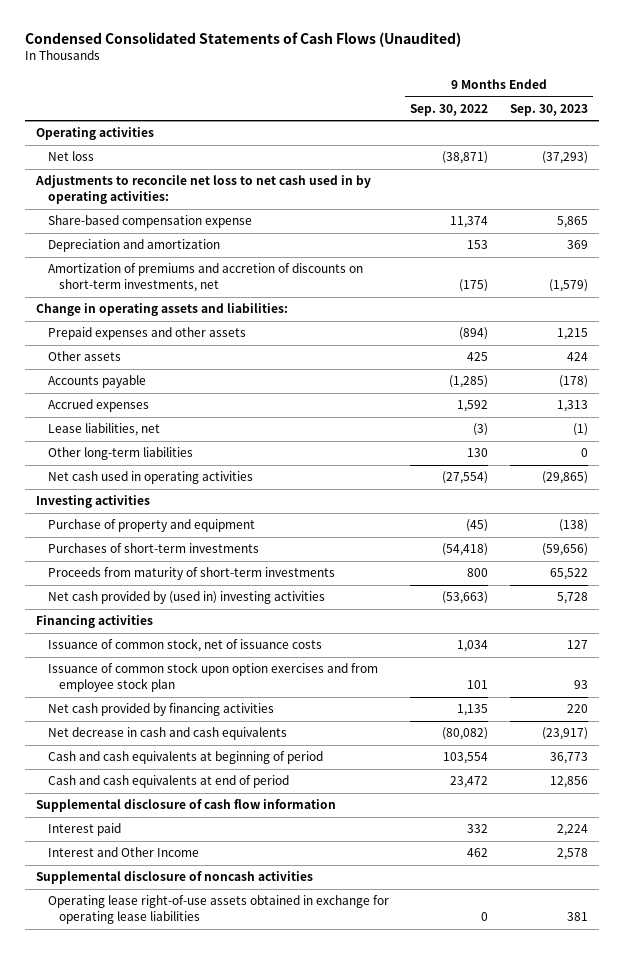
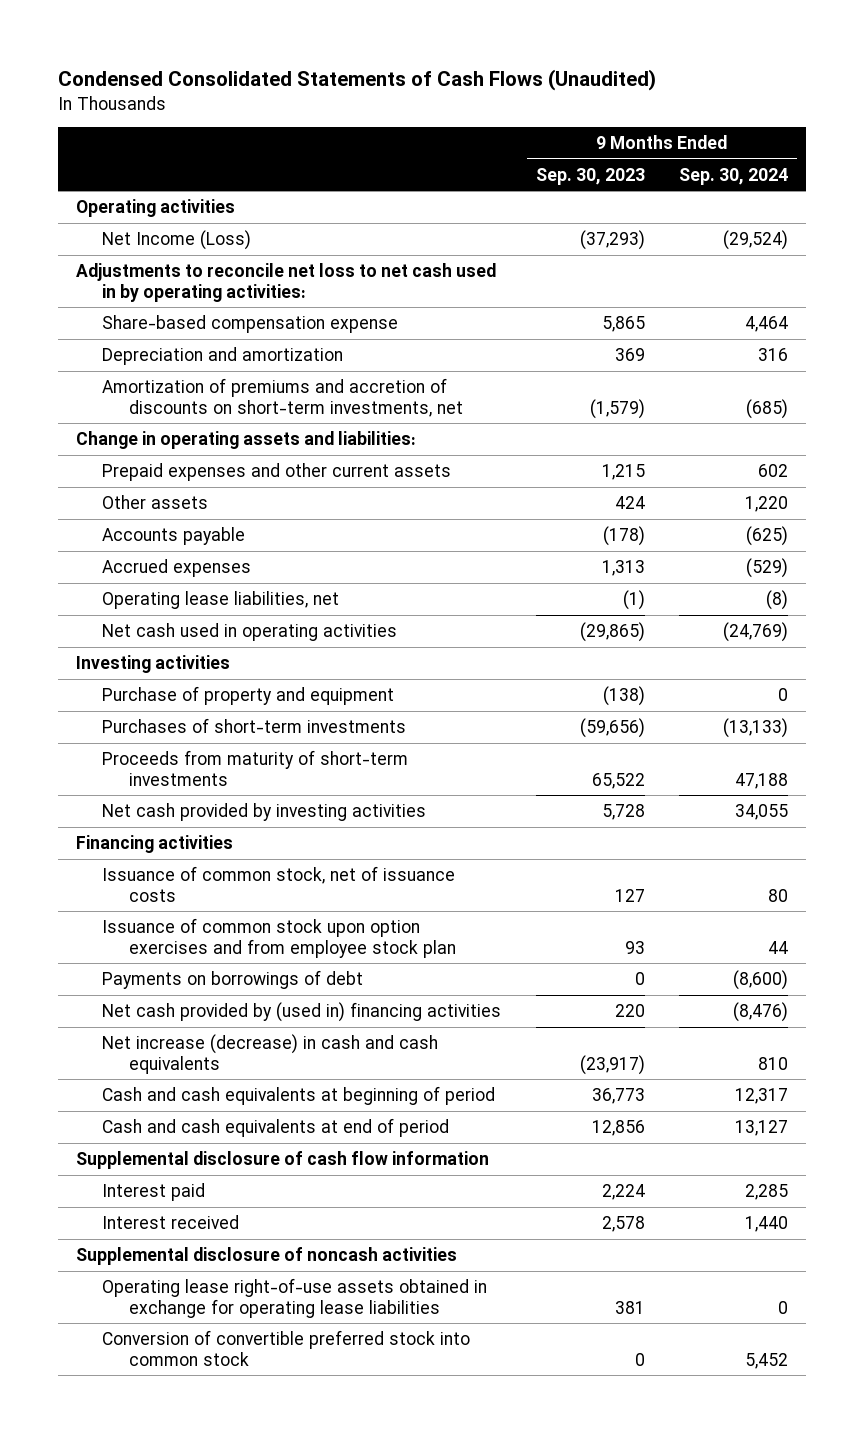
[410,103,489,116] Sep. 30, 2022 -> none
none -> [679,167,789,185] Sep. 30, 2024
[47,151,94,162] Net loss -> [102,230,252,251] Net Income (Loss)
[47,327,246,341] Prepaid expenses and other assets -> [102,463,452,482] Prepaid expenses and other current assets
[47,447,193,461] Other long-term liabilities -> none
[47,423,160,437] Lease liabilities, net -> [102,591,340,610] Operating lease liabilities, net
[47,591,325,605] Net cash provided by (used in) investing activities -> [102,803,427,822] Net cash provided by investing activities
none -> [102,970,364,990] Payments on borrowings of debt
[47,703,274,717] Net cash provided by financing activities -> [102,1002,502,1023] Net cash provided by (used in) financing activities
[47,727,287,741] Net decrease in cash and cash equivalents -> [102,1034,439,1074] Net increase (decrease) in cash and cash equivalents
[47,847,199,858] Interest and Other Income -> [102,1215,240,1230] Interest received
none -> [102,1330,471,1366] Conversion of convertible preferred stock into common stock

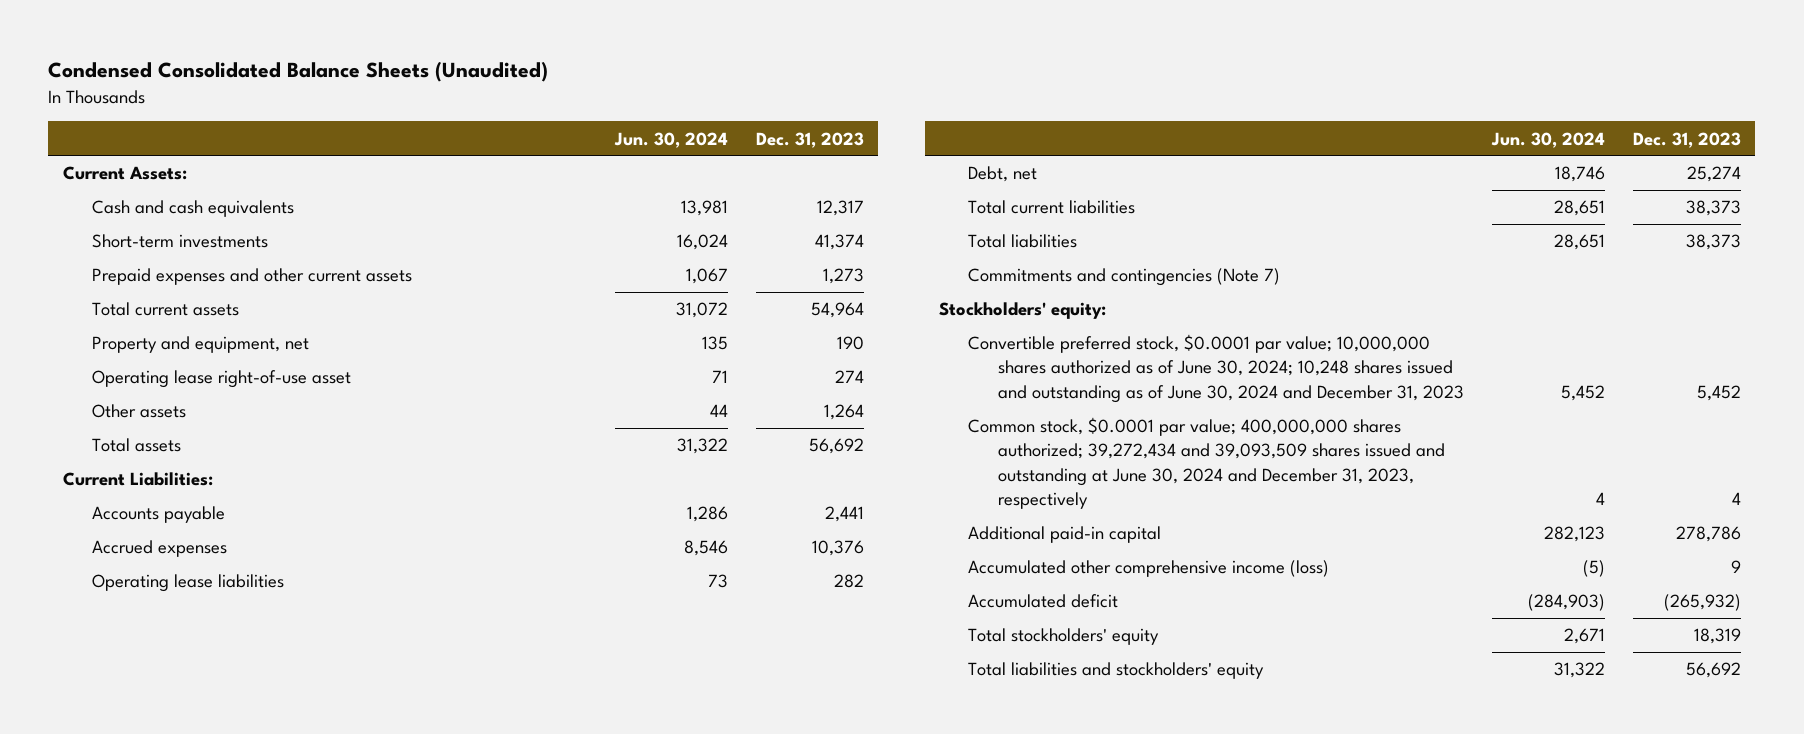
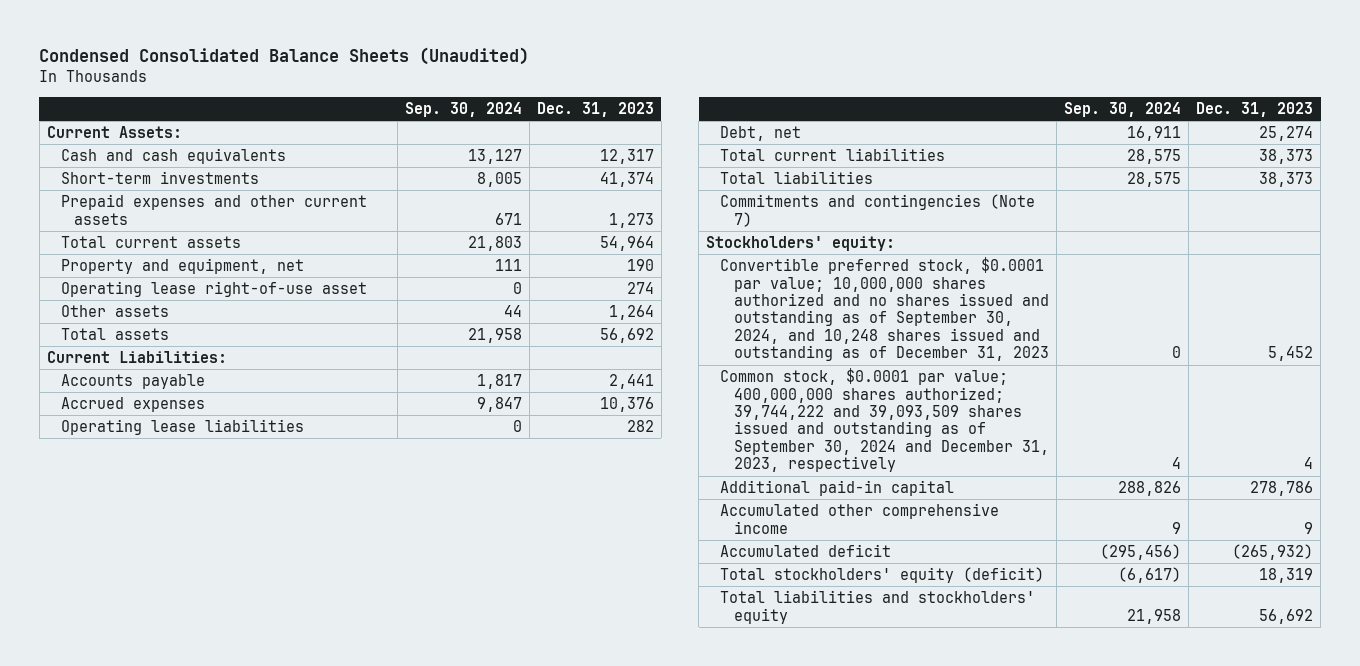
[614,131,729,148] Jun. 30, 2024 -> none
none -> [404,102,522,118] Sep. 30, 2024
[968,334,1464,403] Convertible preferred stock, $0.0001 par value; 10,000,000 shares authorized as of June 30, 2024; 10,248 shares issued and outstanding as of June 30, 2024 and December 31, 2023 -> [720,257,1049,362] Convertible preferred stock, $0.0001 par value; 10,000,000 shares authorized and no shares issued and outstanding as of September 30, 2024, and 10,248 shares issued and outstanding as of December 31, 2023
[968,417,1445,509] Common stock, $0.0001 par value; 400,000,000 shares authorized; 39,272,434 and 39,093,509 shares issued and outstanding at June 30, 2024 and December 31, 2023, respectively -> [720,368,1049,473] Common stock, $0.0001 par value; 400,000,000 shares authorized; 39,744,222 and 39,093,509 shares issued and outstanding as of September 30, 2024 and December 31, 2023, respectively
[968,560,1330,578] Accumulated other comprehensive income (loss) -> [720,503,1000,534] Accumulated other comprehensive income
[968,628,1160,646] Total stockholders' equity -> [720,567,1045,584] Total stockholders' equity (deficit)

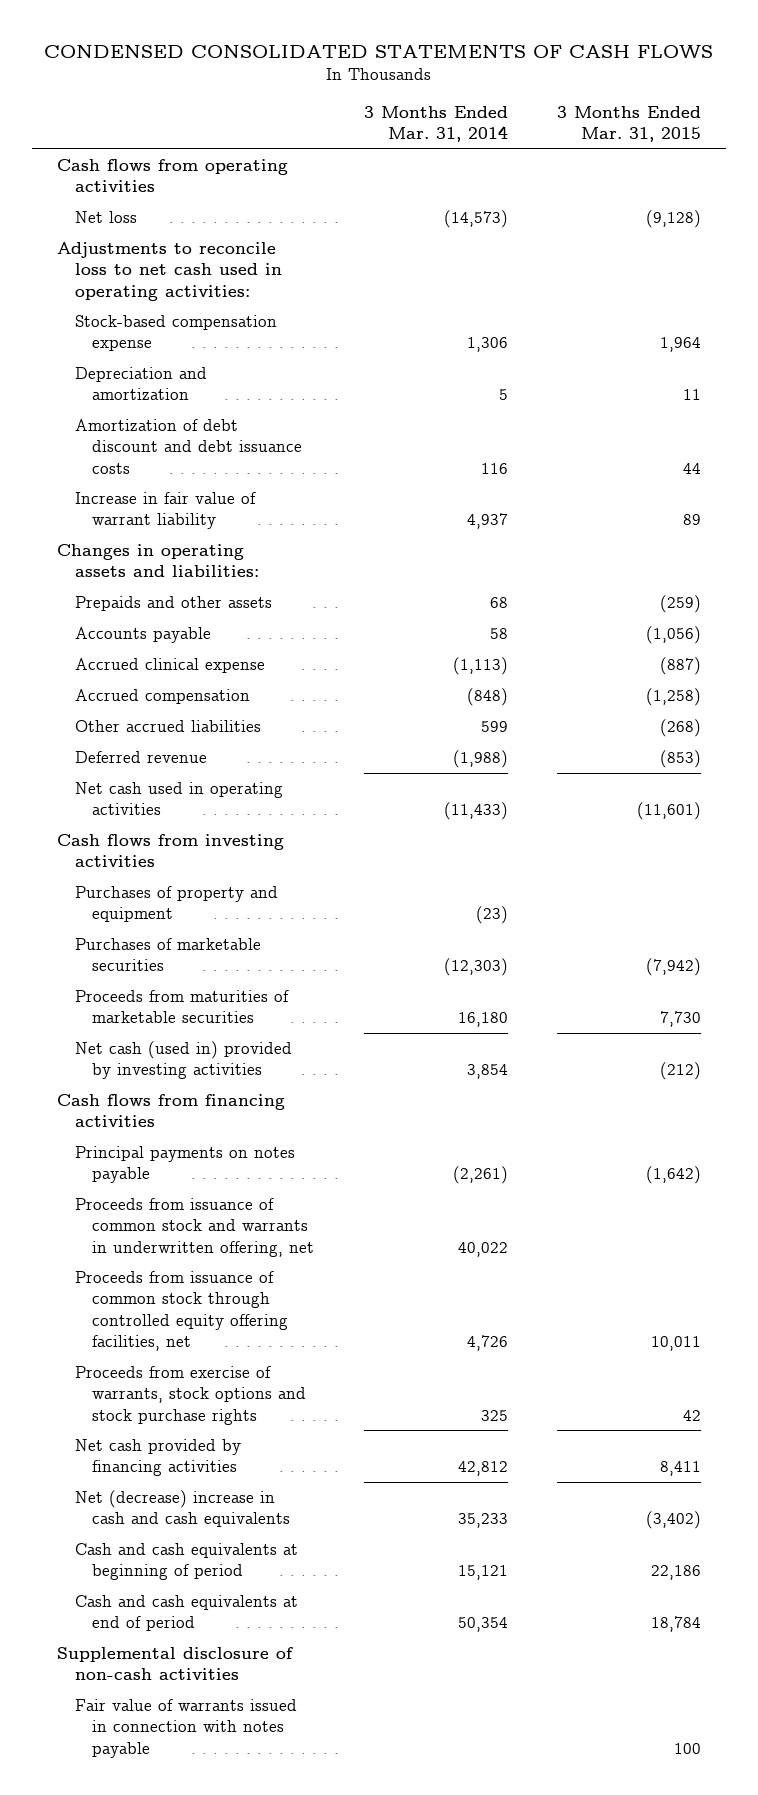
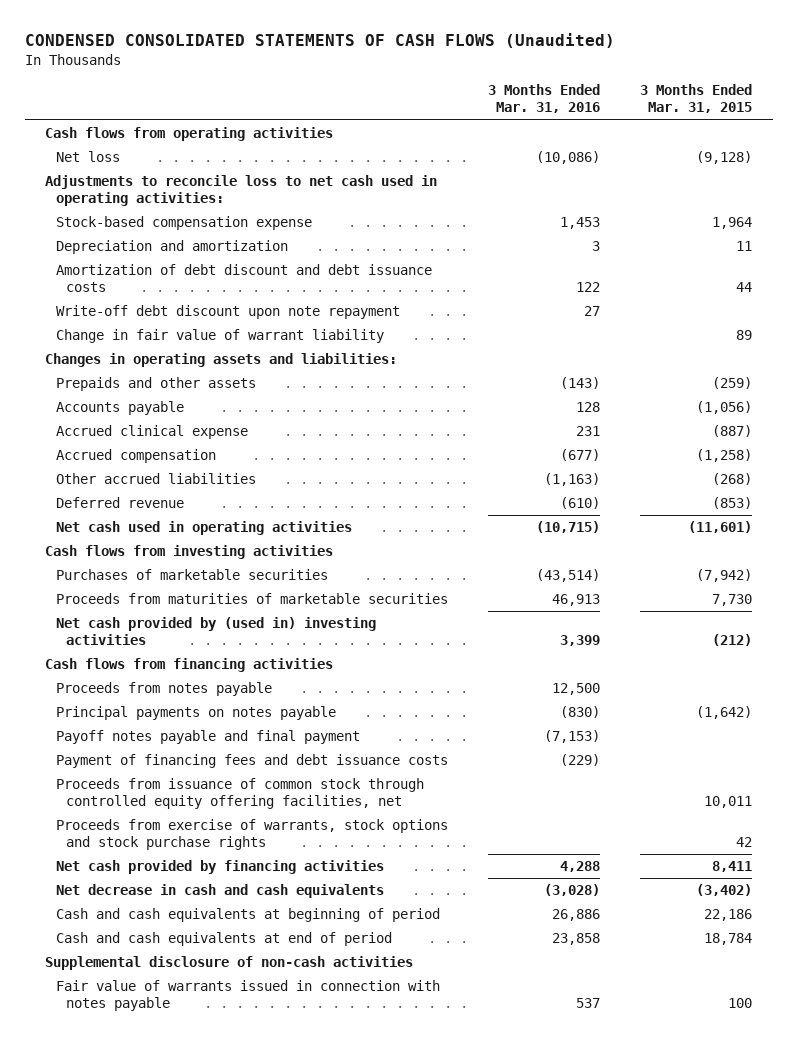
[44,44,714,58] CONDENSED CONSOLIDATED STATEMENTS OF CASH FLOWS -> [25,33,616,49] CONDENSED CONSOLIDATED STATEMENTS OF CASH FLOWS (Unaudited)
[363,105,508,143] 3 Months Ended Mar. 31, 2014 -> none
none -> [488,84,601,114] 3 Months Ended Mar. 31, 2016
none -> [55,305,400,320] Write-off debt discount upon note repayment
[74,491,256,530] Increase in fair value of warrant liability -> [55,329,384,344] Change in fair value of warrant liability
[74,885,278,923] Purchases of property and equipment -> none
[74,1040,292,1080] Net cash (used in) provided by investing activities -> [55,617,376,646] Net cash provided by (used in) investing activities
none -> [55,682,272,697] Proceeds from notes payable
[74,1197,315,1257] Proceeds from issuance of common stock and warrants in underwritten offering, net -> none
none -> [55,730,360,745] Payoff notes payable and final payment
none -> [55,754,448,769] Payment of financing fees and debt issuance costs
[74,1489,291,1528] Net (decrease) increase in cash and cash equivalents -> [55,884,384,899] Net decrease in cash and cash equivalents

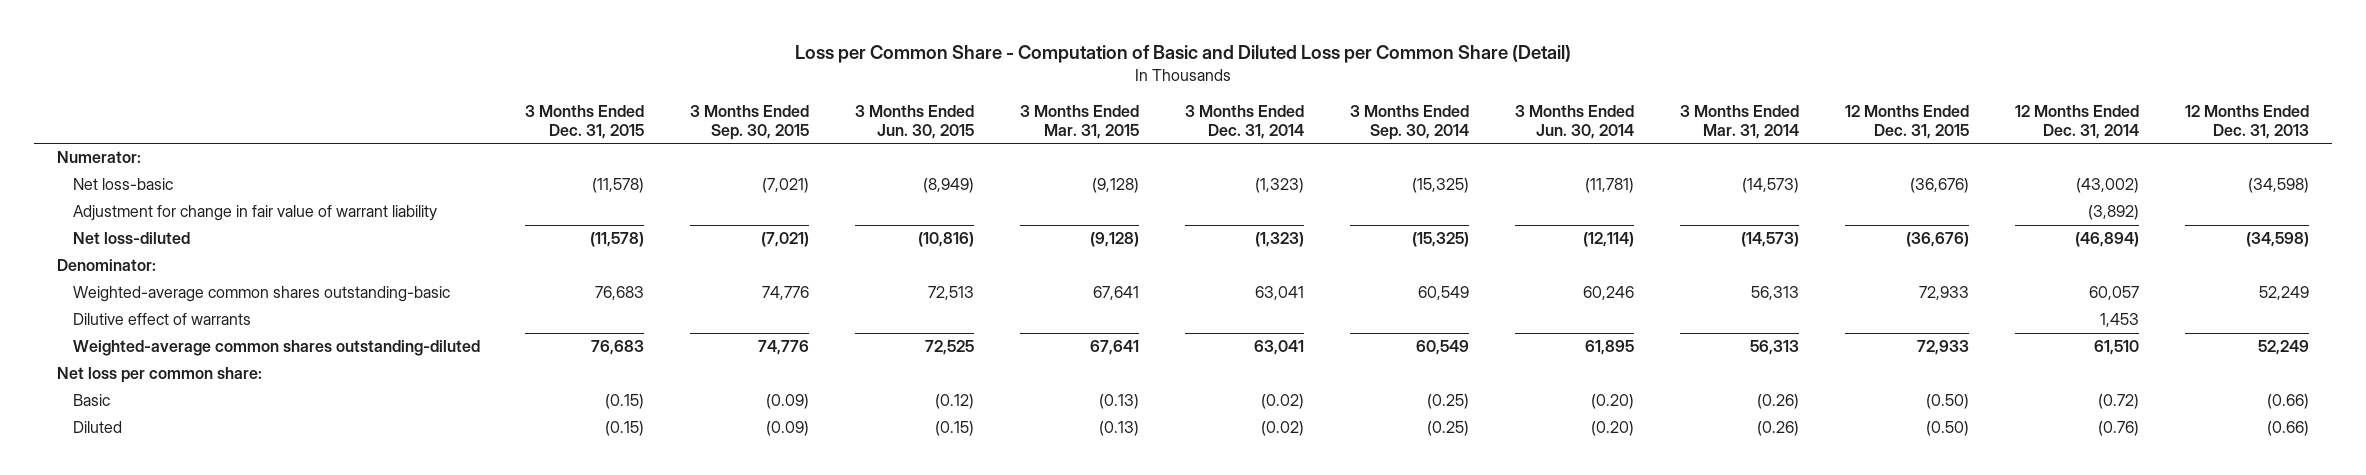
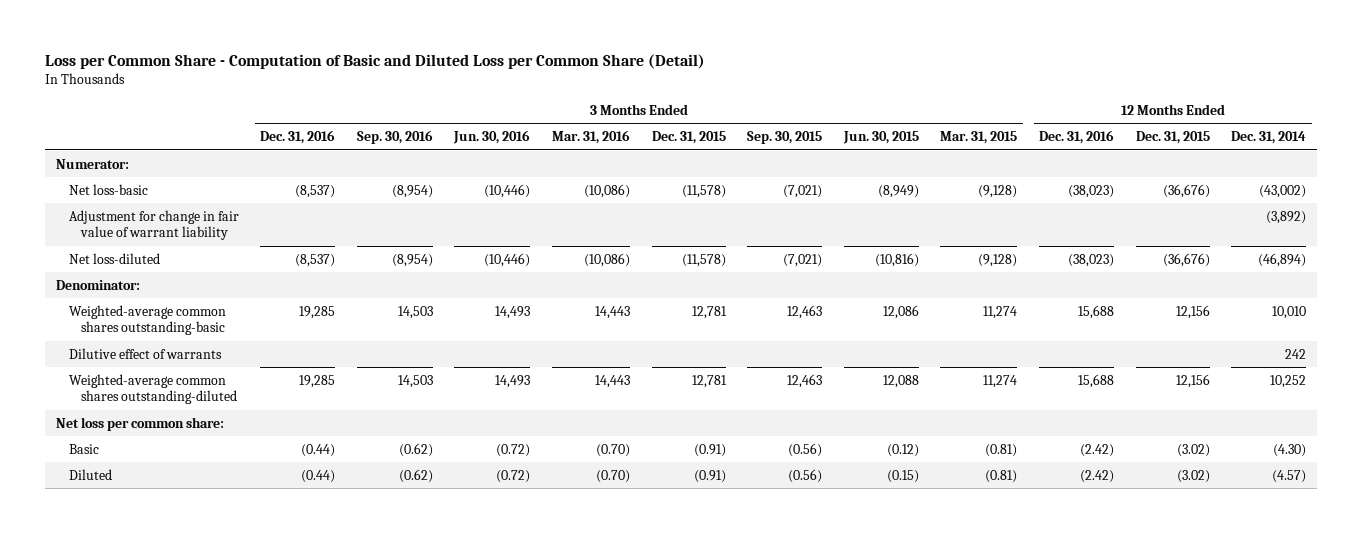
[1185,104,1305,139] 3 Months Ended Dec. 31, 2014 -> none
[1350,104,1470,140] 3 Months Ended Sep. 30, 2014 -> none
[1514,104,1634,139] 3 Months Ended Jun. 30, 2014 -> none
[1679,104,1799,139] 3 Months Ended Mar. 31, 2014 -> none
[2184,104,2309,139] 12 Months Ended Dec. 31, 2013 -> none
none -> [260,130,336,145] Dec. 31, 2016
none -> [356,130,433,145] Sep. 30, 2016
none -> [453,130,531,145] Jun. 30, 2016
none -> [551,130,630,145] Mar. 31, 2016
none -> [1038,130,1114,145] Dec. 31, 2016
[595,286,645,301] 76,683 -> [691,305,727,319] 12,781
[762,286,810,301] 74,776 -> [787,304,823,319] 12,463
[928,286,975,301] 72,513 -> [882,304,919,319] 12,086
[1093,286,1140,301] 67,641 -> [983,305,1018,319] 11,274
[1918,286,1969,301] 72,933 -> [1175,304,1210,319] 12,156
[2088,286,2139,301] 60,057 -> [1272,305,1307,319] 10,010
[2099,313,2139,328] 1,453 -> [1285,348,1307,359] 242
[591,340,645,356] 76,683 -> [691,374,727,388] 12,781
[758,340,810,356] 74,776 -> [787,373,823,388] 12,463
[925,340,975,356] 72,525 -> [882,374,919,388] 12,088
[1090,340,1140,356] 67,641 -> [983,374,1018,388] 11,274
[1916,340,1969,356] 72,933 -> [1175,373,1210,388] 12,156
[2093,340,2139,356] 61,510 -> [1270,374,1307,388] 10,252
[605,394,645,410] (0.15) -> [693,443,726,457] (0.91)
[766,394,810,410] (0.09) -> [788,442,823,457] (0.56)
[1099,394,1140,410] (0.13) -> [985,443,1018,457] (0.81)
[1925,394,1969,410] (0.50) -> [1176,443,1210,457] (3.02)
[2097,394,2139,410] (0.72) -> [1273,443,1307,457] (4.30)
[605,421,645,437] (0.15) -> [693,469,726,483] (0.91)
[766,421,810,437] (0.09) -> [788,468,823,483] (0.56)
[1099,421,1140,437] (0.13) -> [985,469,1018,483] (0.81)
[1925,421,1969,437] (0.50) -> [1176,469,1210,483] (3.02)
[2097,421,2139,437] (0.76) -> [1272,469,1307,483] (4.57)

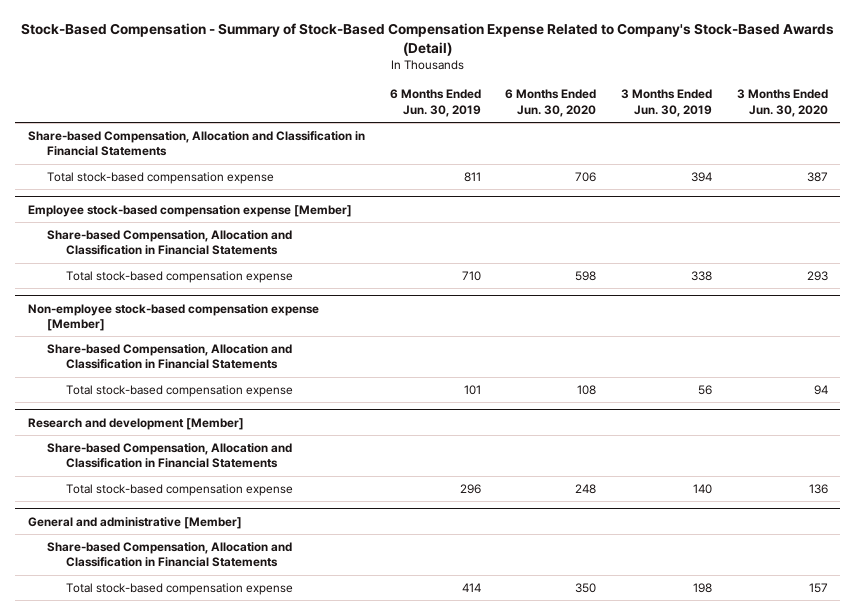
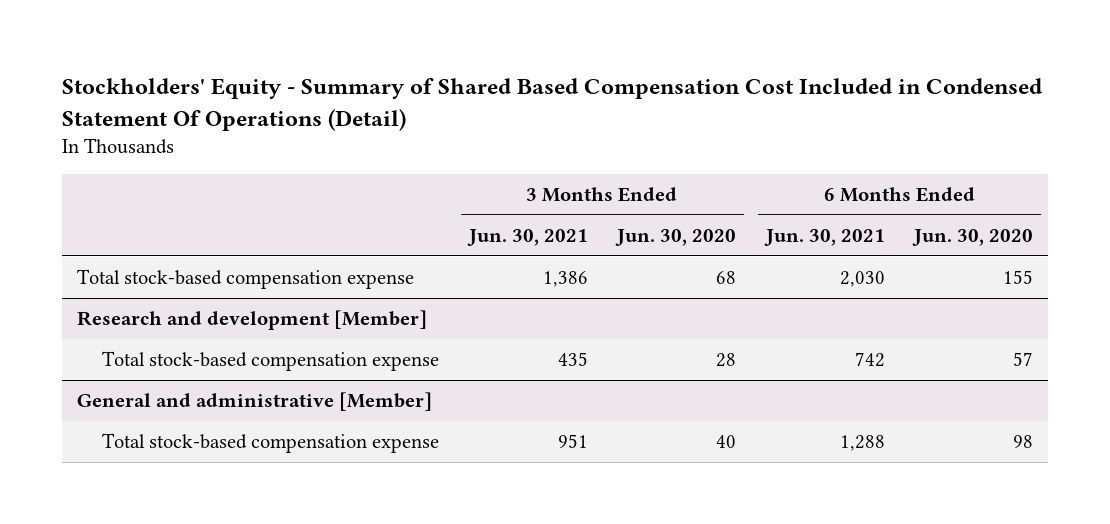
[20,23,834,57] Stock-Based Compensation - Summary of Stock-Based Compensation Expense Related to Company's Stock-Based Awards (Detail) -> [62,78,1043,131] Stockholders' Equity - Summary of Shared Based Compensation Cost Included in Condensed Statement Of Operations (Detail)
[389,89,481,118] 6 Months Ended Jun. 30, 2019 -> none
[621,89,713,118] 3 Months Ended Jun. 30, 2019 -> none
none -> [466,228,588,246] Jun. 30, 2021
none -> [763,228,885,246] Jun. 30, 2021
[27,130,365,157] Share-based Compensation, Allocation and Classification in Financial Statements -> none
[27,204,352,217] Employee stock-based compensation expense [Member] -> none
[47,229,293,256] Share-based Compensation, Allocation and Classification in Financial Statements -> none
[66,270,294,283] Total stock-based compensation expense -> none
[27,303,319,332] Non-employee stock-based compensation expense [Member] -> none
[47,343,293,370] Share-based Compensation, Allocation and Classification in Financial Statements -> none
[66,384,294,397] Total stock-based compensation expense -> none
[575,171,597,182] 706 -> [1003,270,1034,285] 155
[806,171,828,182] 387 -> [716,271,737,285] 68
[47,442,293,469] Share-based Compensation, Allocation and Classification in Financial Statements -> none
[575,483,597,494] 248 -> [1013,352,1034,367] 57
[808,483,828,494] 136 -> [716,353,737,368] 28
[47,541,293,568] Share-based Compensation, Allocation and Classification in Financial Statements -> none
[575,582,597,593] 350 -> [1013,435,1034,449] 98
[808,582,828,593] 157 -> [716,435,737,449] 40

